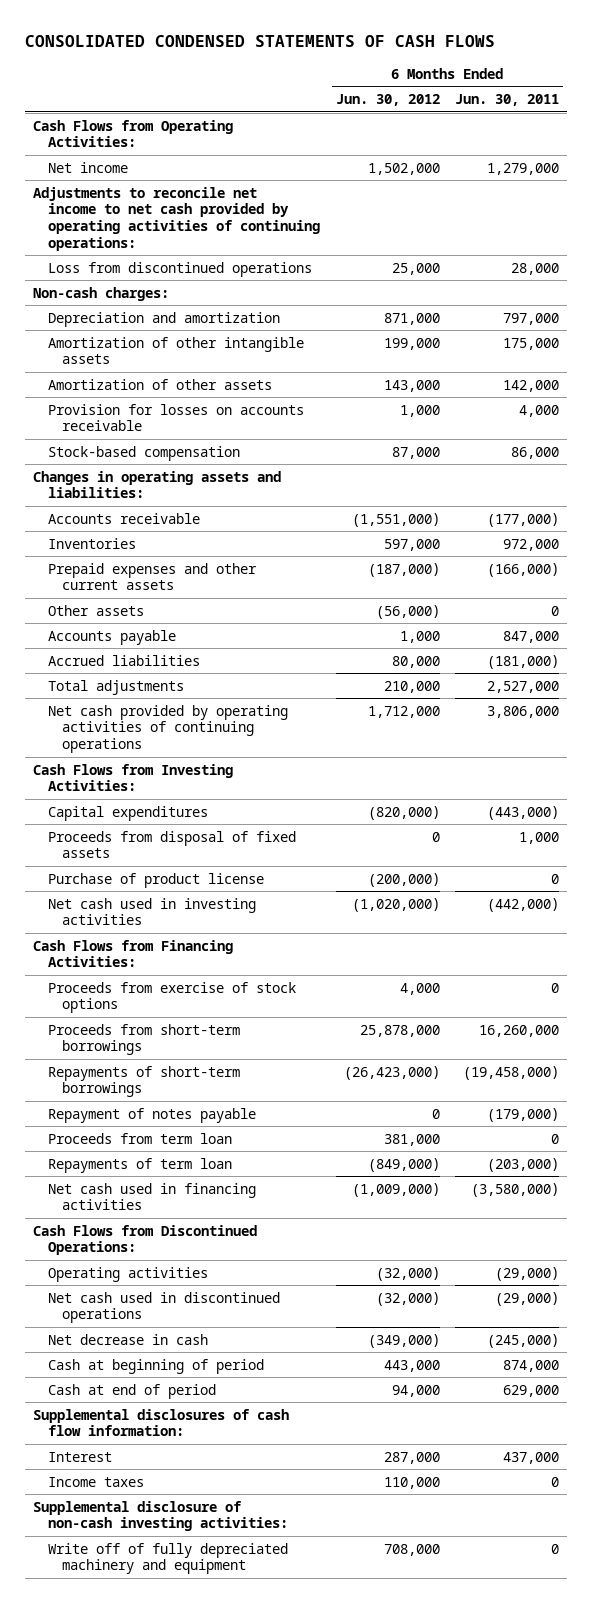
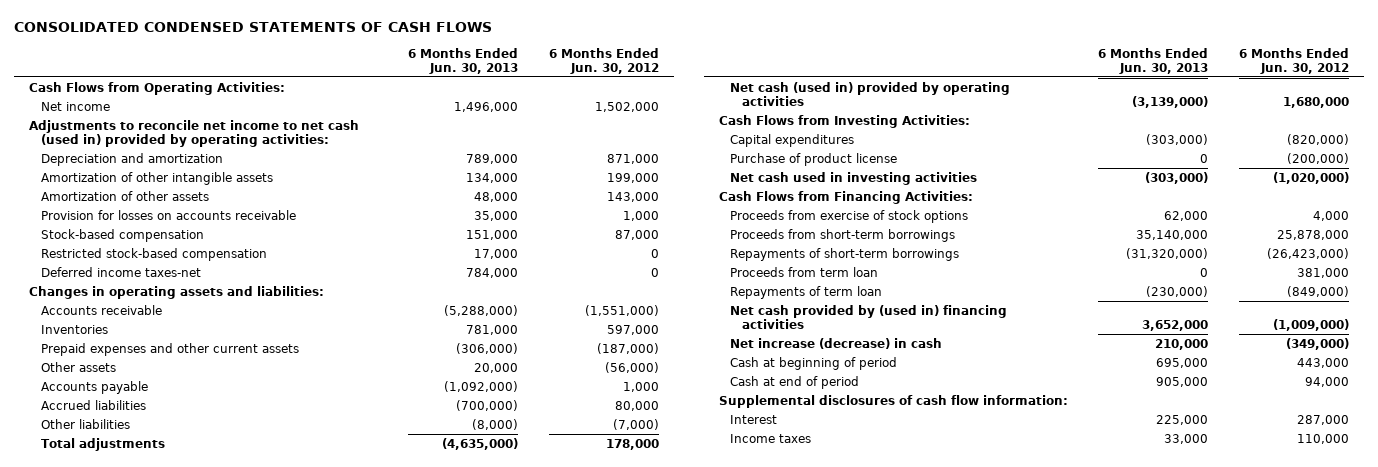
[455,94,560,107] Jun. 30, 2011 -> none
none -> [408,47,519,75] 6 Months Ended Jun. 30, 2013
[47,261,312,277] Loss from discontinued operations -> none
[33,286,170,301] Non-cash charges: -> none
[33,186,320,251] Adjustments to reconcile net income to net cash provided by operating activities of continuing operations: -> [29,119,360,147] Adjustments to reconcile net income to net cash (used in) provided by operating activities:
none -> [40,247,267,261] Restricted stock-based compensation
none -> [40,266,201,277] Deferred income taxes-net
none -> [40,418,130,429] Other liabilities
[383,680,440,693] 210,000 -> [605,438,659,450] 178,000
[47,704,288,754] Net cash provided by operating activities of continuing operations -> [730,81,1011,106] Net cash (used in) provided by operating activities
[367,705,440,718] 1,712,000 -> [1282,96,1349,108] 1,680,000
[47,830,296,859] Proceeds from disposal of fixed assets -> none
[47,1107,256,1123] Repayment of notes payable -> none
[33,1224,258,1256] Cash Flows from Discontinued Operations: -> none
[47,1266,208,1282] Operating activities -> none
[47,1291,280,1324] Net cash used in discontinued operations -> none
[47,1182,256,1211] Net cash used in financing activities -> [730,304,1008,329] Net cash provided by (used in) financing activities
[47,1333,208,1345] Net decrease in cash -> [730,337,943,349] Net increase (decrease) in cash
[33,1500,288,1532] Supplemental disclosure of non-cash investing activities: -> none
[47,1542,288,1575] Write off of fully depreciated machinery and equipment -> none

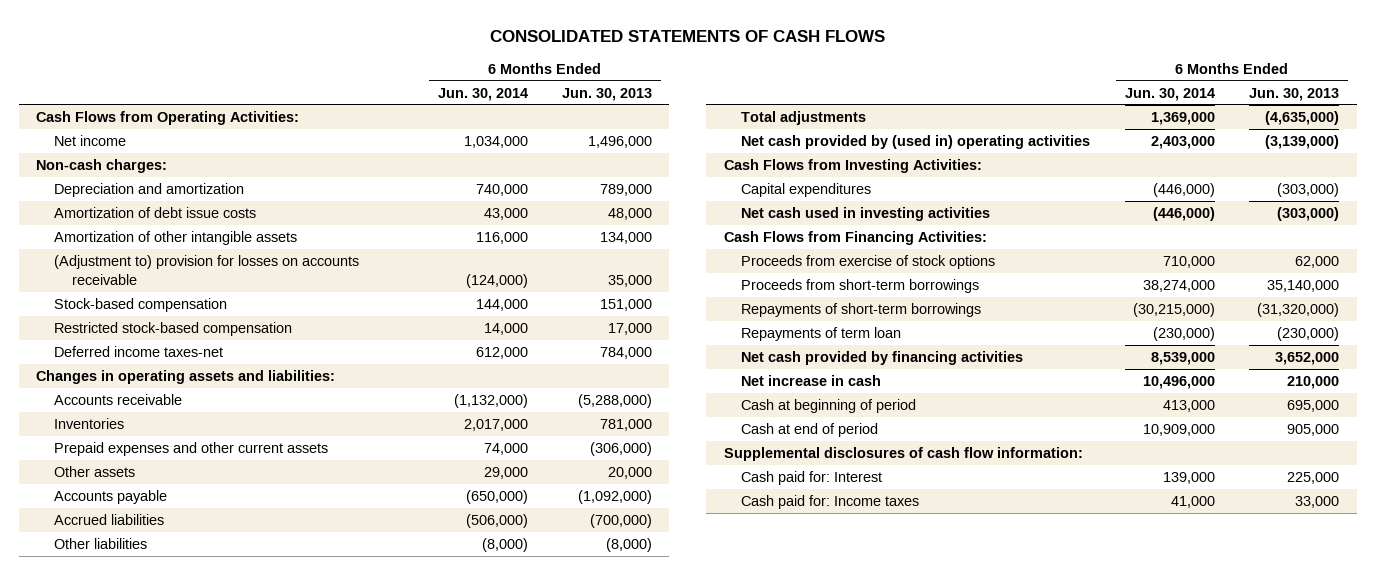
[13,22,492,33] CONSOLIDATED CONDENSED STATEMENTS OF CASH FLOWS -> [489,29,885,42] CONSOLIDATED STATEMENTS OF CASH FLOWS
[548,47,659,75] 6 Months Ended Jun. 30, 2012 -> none
none -> [437,87,528,101] Jun. 30, 2014
[29,119,360,147] Adjustments to reconcile net income to net cash (used in) provided by operating activities: -> none
none -> [36,159,168,174] Non-cash charges:
none -> [54,207,257,219] Amortization of debt issue costs
[40,190,209,201] Amortization of other assets -> none
[40,209,296,220] Provision for losses on accounts receivable -> [54,255,360,286] (Adjustment to) provision for losses on accounts receivable
[730,81,1011,106] Net cash (used in) provided by operating activities -> [741,135,1091,150] Net cash provided by (used in) operating activities
[730,152,898,166] Purchase of product license -> none
[730,266,879,277] Proceeds from term loan -> none
[730,304,1008,329] Net cash provided by (used in) financing activities -> [741,351,1024,366] Net cash provided by financing activities
[730,337,943,349] Net increase (decrease) in cash -> [741,375,882,387] Net increase in cash
[730,414,778,424] Interest -> [741,471,883,486] Cash paid for: Interest
[730,433,812,443] Income taxes -> [741,495,920,510] Cash paid for: Income taxes

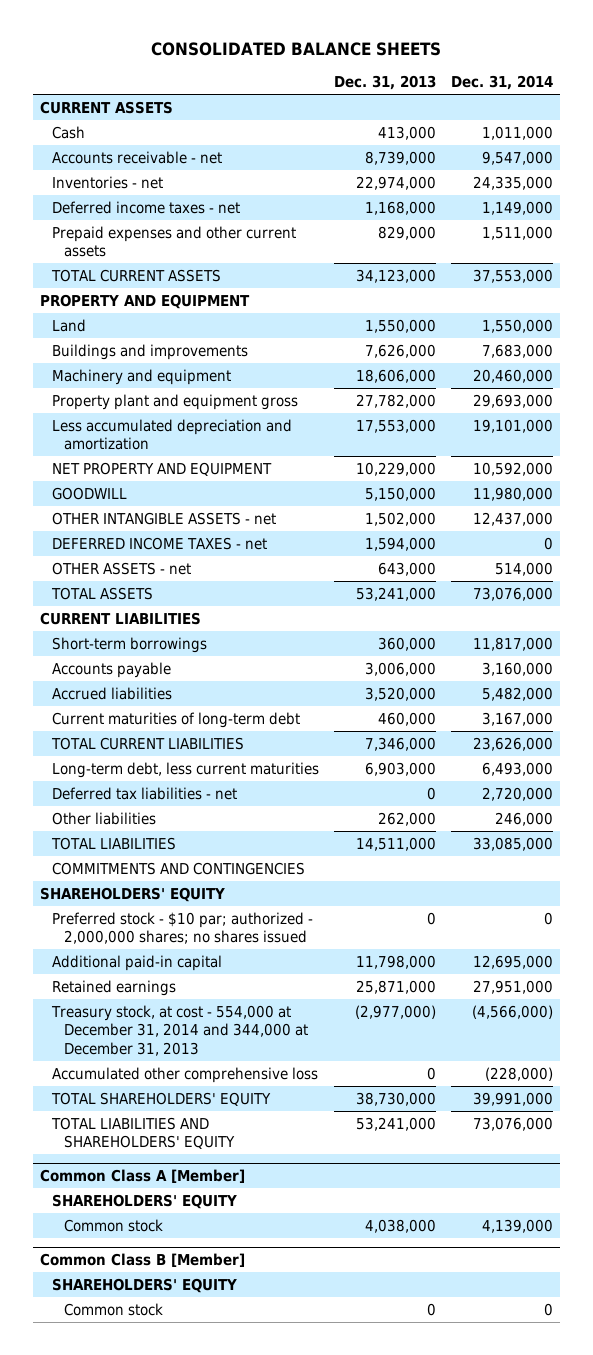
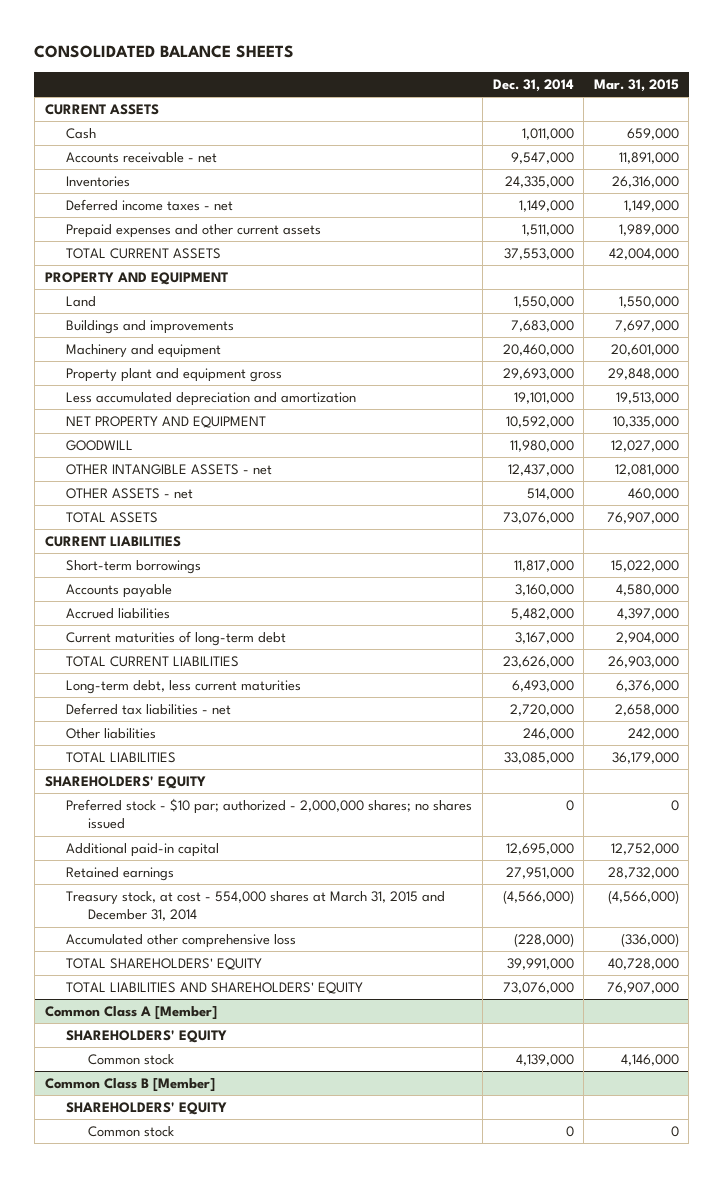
[333,74,436,90] Dec. 31, 2013 -> none
none -> [593,78,679,92] Mar. 31, 2015
[51,175,163,189] Inventories - net -> [66,175,131,187] Inventories
[51,536,267,550] DEFERRED INCOME TAXES - net -> none
[51,861,305,875] COMMITMENTS AND CONTINGENCIES -> none
[50,1004,308,1056] Treasury stock, at cost - 554,000 at December 31, 2014 and 344,000 at December 31, 2013 -> [66,890,446,922] Treasury stock, at cost - 554,000 shares at March 31, 2015 and December 31, 2014

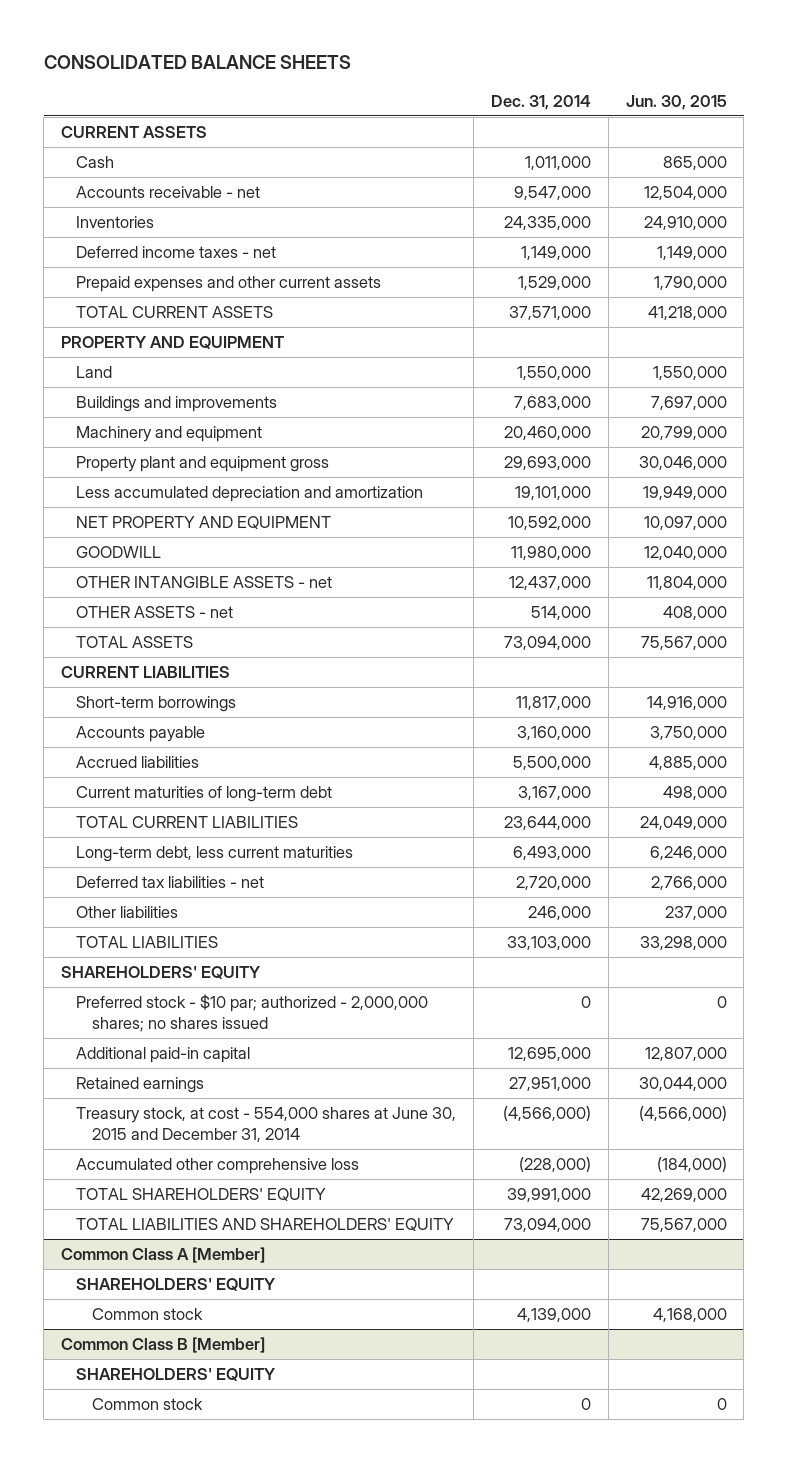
[593,78,679,92] Mar. 31, 2015 -> none
none -> [625,94,727,110] Jun. 30, 2015
[521,223,574,236] 1,511,000 -> [518,276,592,291] 1,529,000
[503,247,574,260] 37,553,000 -> [509,306,592,321] 37,571,000
[502,511,574,524] 73,076,000 -> [504,636,592,651] 73,094,000
[510,607,574,620] 5,482,000 -> [513,756,592,771] 5,500,000
[502,655,574,668] 23,626,000 -> [504,816,592,831] 23,644,000
[503,751,574,764] 33,085,000 -> [507,936,592,951] 33,103,000
[66,890,446,922] Treasury stock, at cost - 554,000 shares at March 31, 2015 and December 31, 2014 -> [76,1107,457,1143] Treasury stock, at cost - 554,000 shares at June 30, 2015 and December 31, 2014
[502,981,574,994] 73,076,000 -> [504,1218,592,1233] 73,094,000

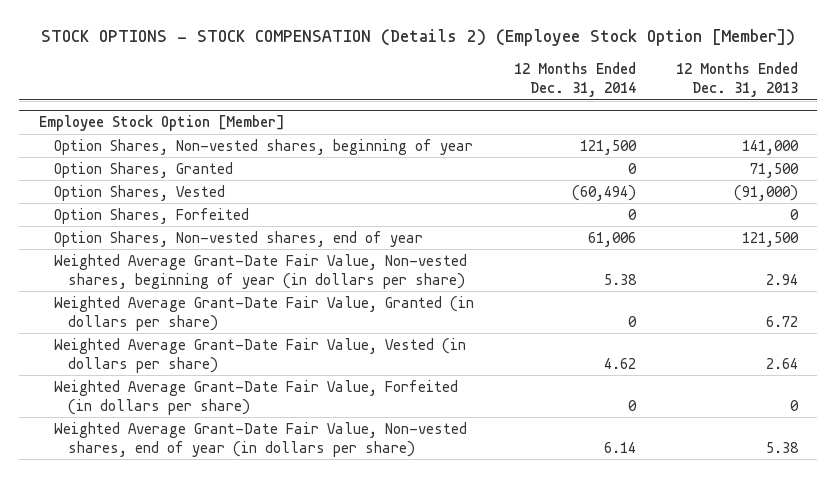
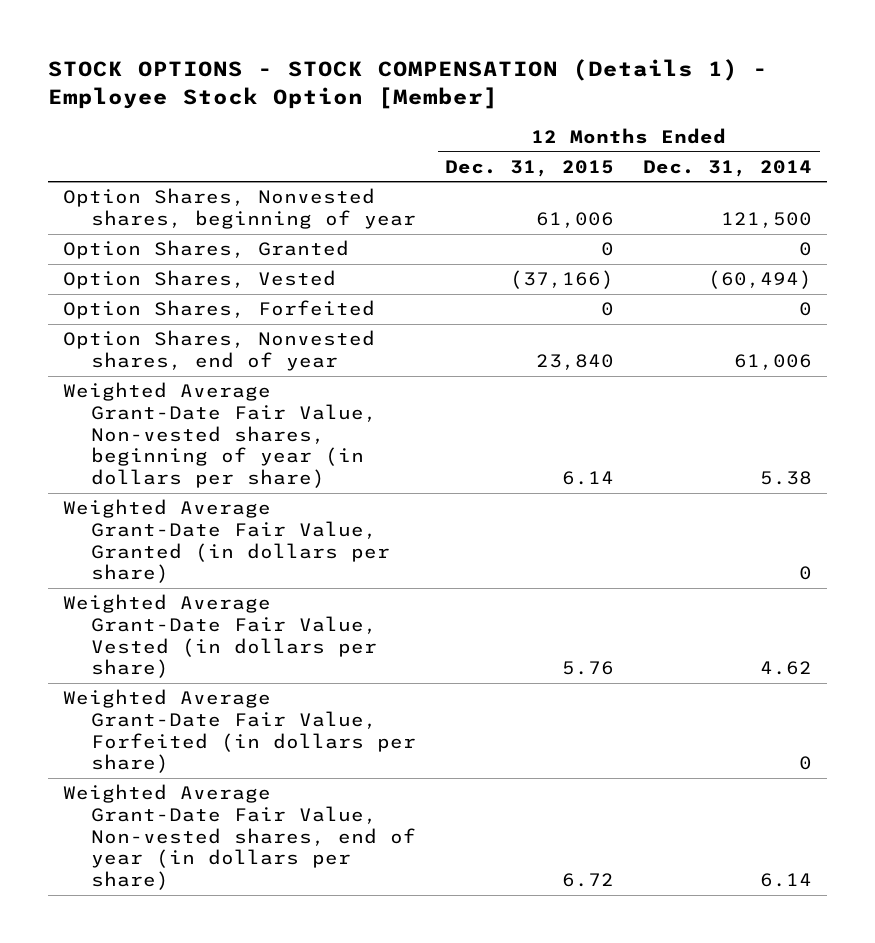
[41,29,796,47] STOCK OPTIONS - STOCK COMPENSATION (Details 2) (Employee Stock Option [Member]) -> [48,59,769,109] STOCK OPTIONS - STOCK COMPENSATION (Details 1) - Employee Stock Option [Member]
[675,62,798,98] 12 Months Ended Dec. 31, 2013 -> none
none -> [445,159,615,177] Dec. 31, 2015
[39,115,286,132] Employee Stock Option [Member] -> none
[53,138,473,155] Option Shares, Non-vested shares, beginning of year -> [62,188,417,229] Option Shares, Nonvested shares, beginning of year
[53,230,423,247] Option Shares, Non-vested shares, end of year -> [62,330,375,371] Option Shares, Nonvested shares, end of year

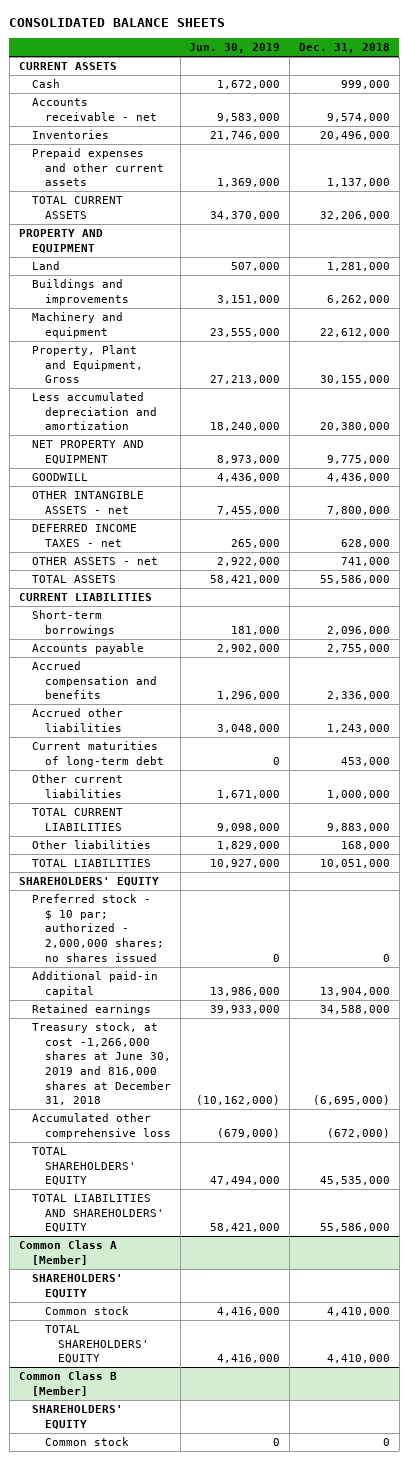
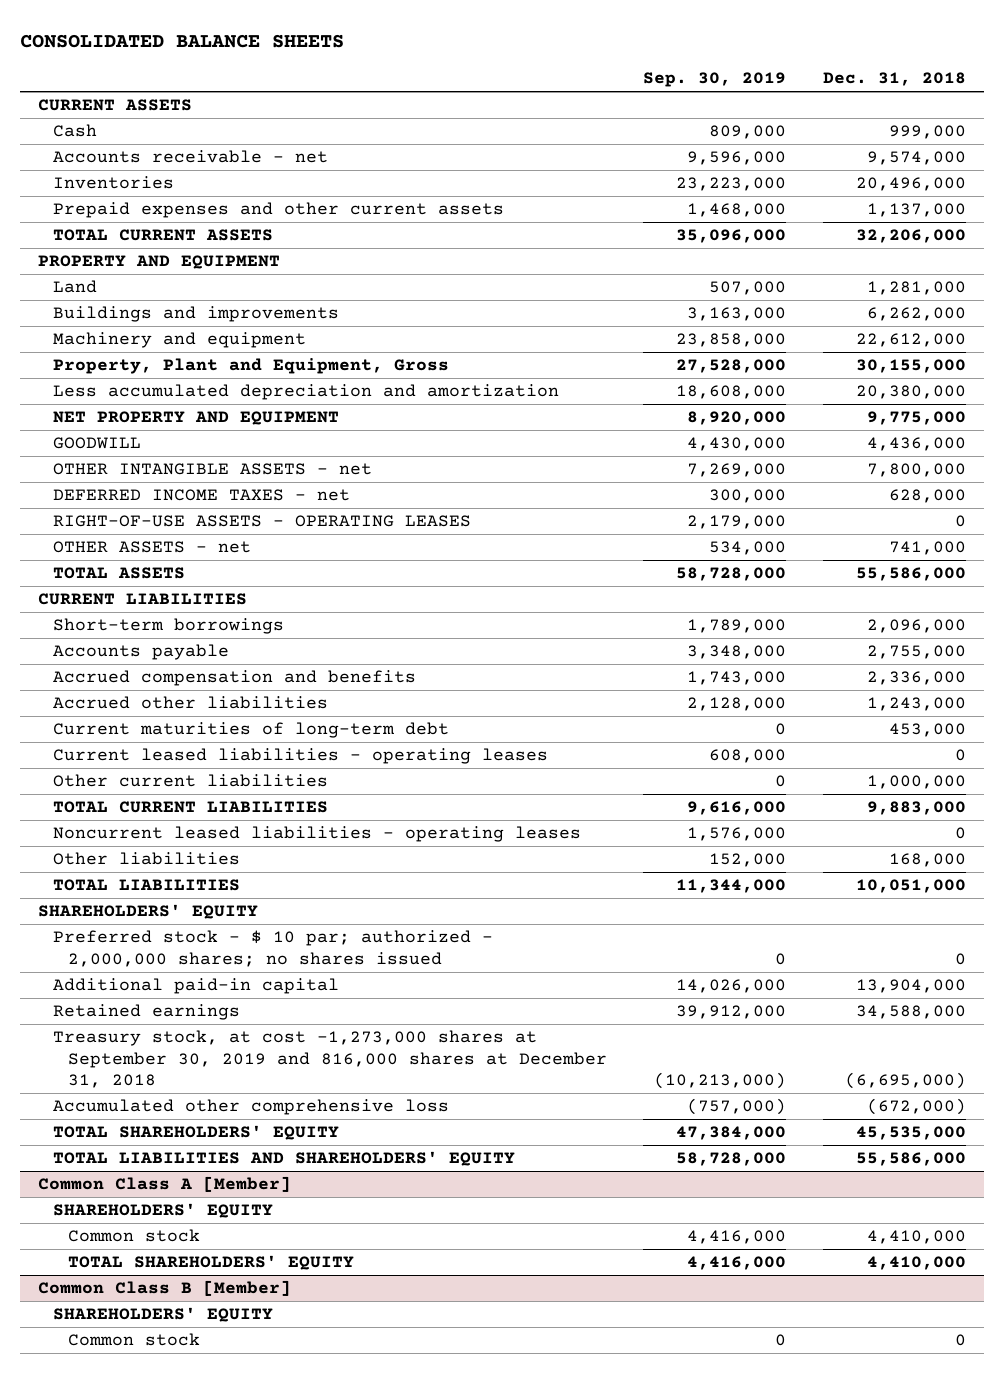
[189,43,281,54] Jun. 30, 2019 -> none
none -> [643,72,787,88] Sep. 30, 2019
none -> [52,515,471,528] RIGHT-OF-USE ASSETS - OPERATING LEASES
none -> [52,748,548,765] Current leased liabilities - operating leases
none -> [52,826,581,843] Noncurrent leased liabilities - operating leases
[31,1022,172,1106] Treasury stock, at cost -1,266,000 shares at June 30, 2019 and 816,000 shares at December 31, 2018 -> [52,1030,607,1089] Treasury stock, at cost -1,273,000 shares at September 30, 2019 and 816,000 shares at December 31, 2018

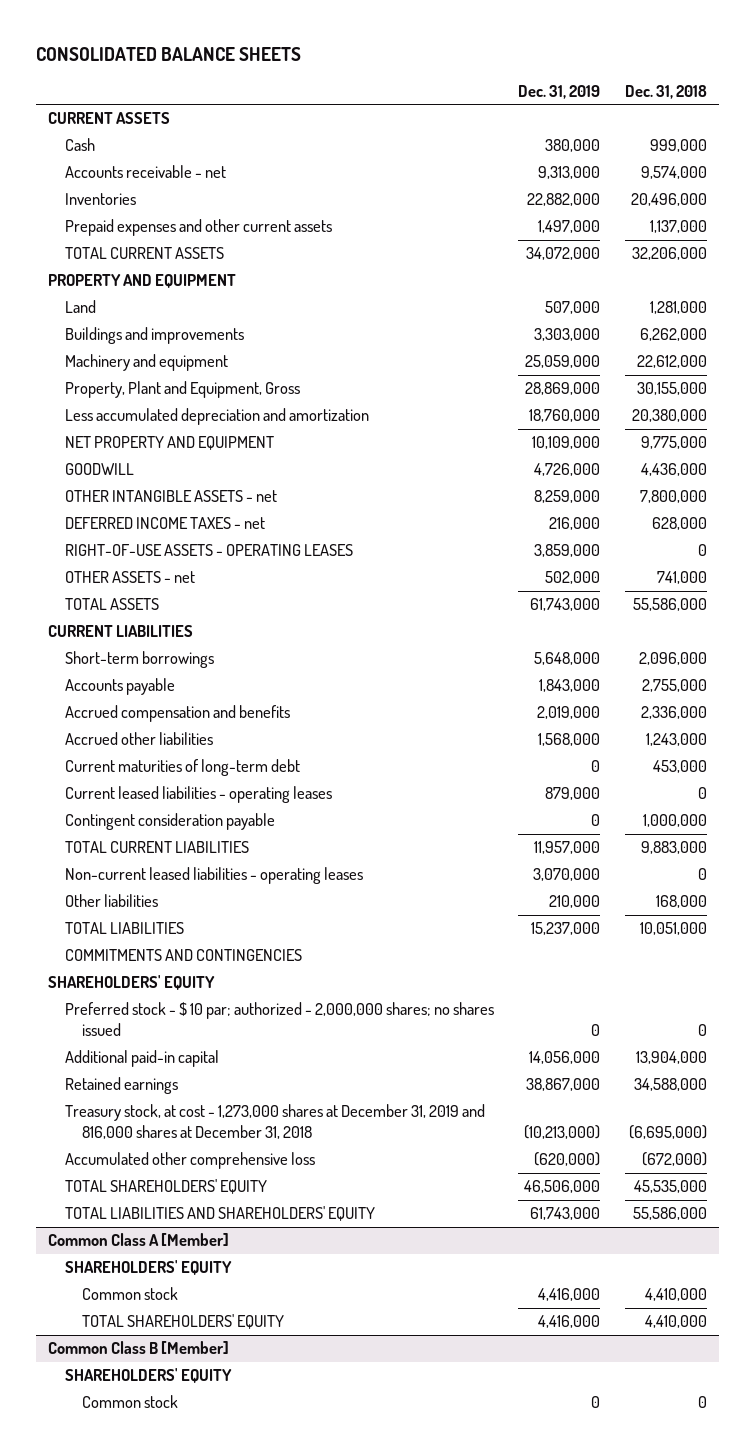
[643,72,787,88] Sep. 30, 2019 -> none
none -> [518,84,601,99] Dec. 31, 2019
[52,774,328,788] Other current liabilities -> none
none -> [64,813,275,831] Contingent consideration payable
[52,826,581,843] Noncurrent leased liabilities - operating leases -> [64,867,363,885] Non-current leased liabilities - operating leases
none -> [64,949,302,962] COMMITMENTS AND CONTINGENCIES
[52,1030,607,1089] Treasury stock, at cost -1,273,000 shares at September 30, 2019 and 816,000 shares at December 31, 2018 -> [64,1104,485,1140] Treasury stock, at cost - 1,273,000 shares at December 31, 2019 and 816,000 shares at December 31, 2018

